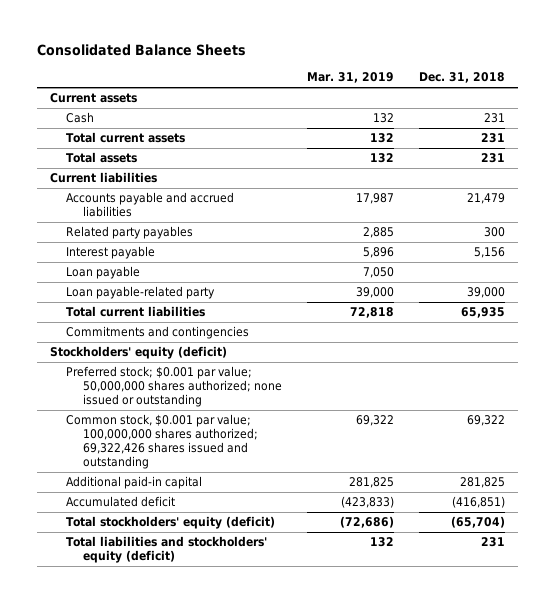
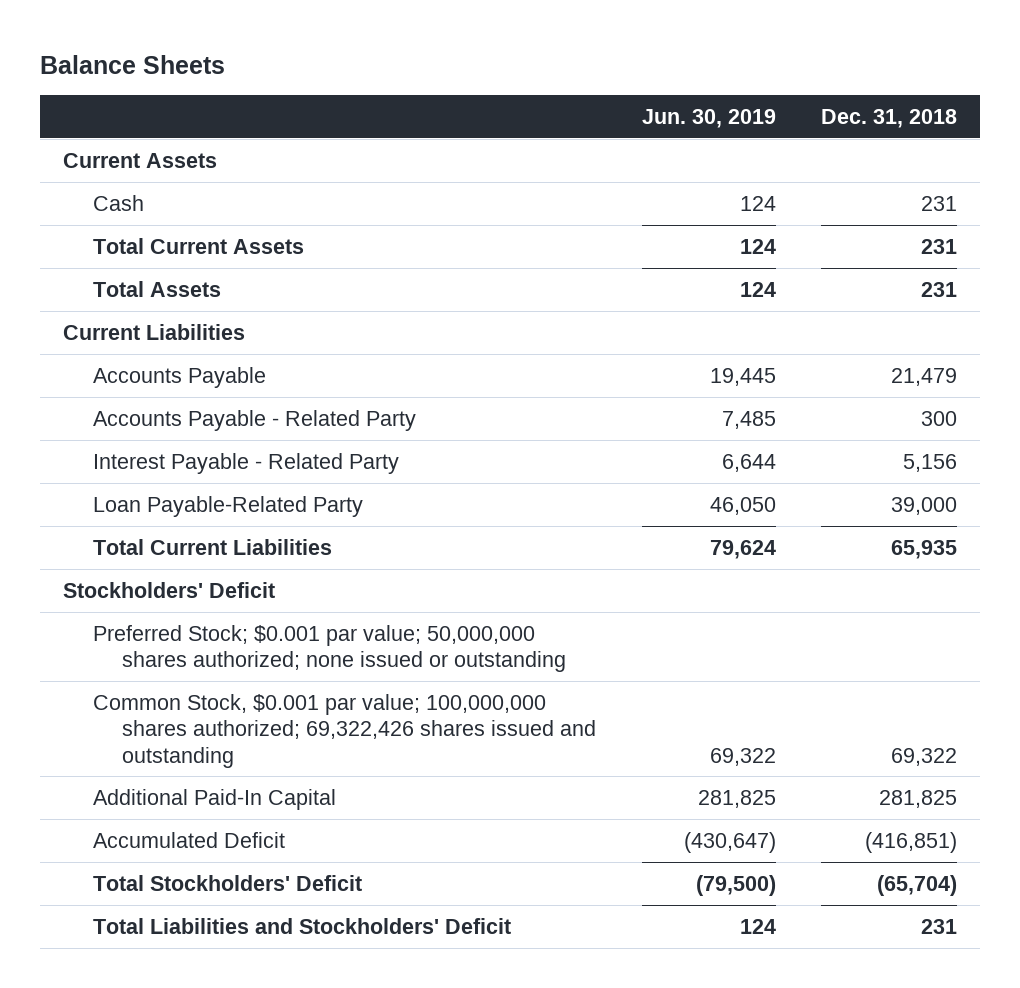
[37,44,247,57] Consolidated Balance Sheets -> [39,54,225,74] Balance Sheets
[306,72,394,84] Mar. 31, 2019 -> none
none -> [641,109,776,129] Jun. 30, 2019
[49,93,137,104] Current assets -> [62,152,217,168] Current Assets
[66,226,194,240] Related party payables -> none
[66,266,141,280] Loan payable -> none
[66,326,250,340] Commitments and contingencies -> none
[66,132,186,144] Total current assets -> [92,237,304,254] Total Current Assets
[66,152,138,164] Total assets -> [92,280,221,297] Total Assets
[49,172,157,184] Current liabilities -> [62,323,245,340] Current Liabilities
[66,192,235,218] Accounts payable and accrued liabilities -> [92,366,266,388] Accounts Payable
none -> [92,409,416,431] Accounts Payable - Related Party
[66,246,156,260] Interest payable -> [92,452,399,474] Interest Payable - Related Party
[66,286,216,300] Loan payable-related party -> [92,495,363,517] Loan Payable-Related Party
[66,306,206,318] Total current liabilities -> [92,538,332,555] Total Current Liabilities
[49,346,227,360] Stockholders' equity (deficit) -> [62,581,275,598] Stockholders' Deficit
[66,366,282,408] Preferred stock; $0.001 par value; 50,000,000 shares authorized; none issued or outstanding -> [92,624,567,673] Preferred Stock; $0.001 par value; 50,000,000 shares authorized; none issued or outstanding
[66,414,258,470] Common stock, $0.001 par value; 100,000,000 shares authorized; 69,322,426 shares issued and outstanding -> [92,693,597,768] Common Stock, $0.001 par value; 100,000,000 shares authorized; 69,322,426 shares issued and outstanding
[66,476,203,490] Additional paid-in capital -> [92,788,336,810] Additional Paid-In Capital
[66,496,176,508] Accumulated deficit -> [92,831,285,848] Accumulated Deficit
[66,516,276,530] Total stockholders' equity (deficit) -> [92,874,362,891] Total Stockholders' Deficit
[66,536,268,564] Total liabilities and stockholders' equity (deficit) -> [92,917,511,934] Total Liabilities and Stockholders' Deficit

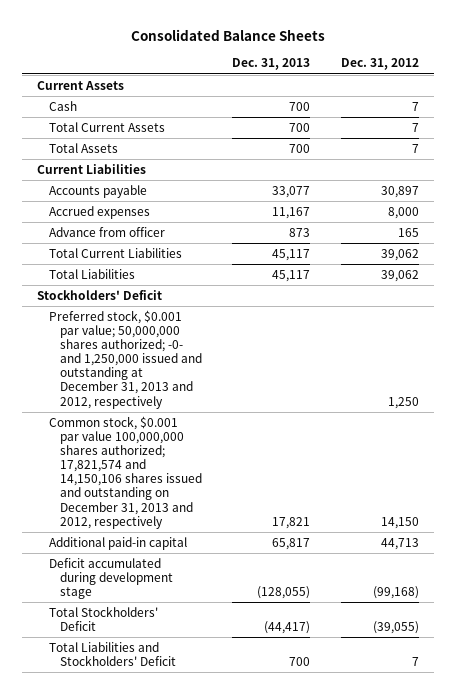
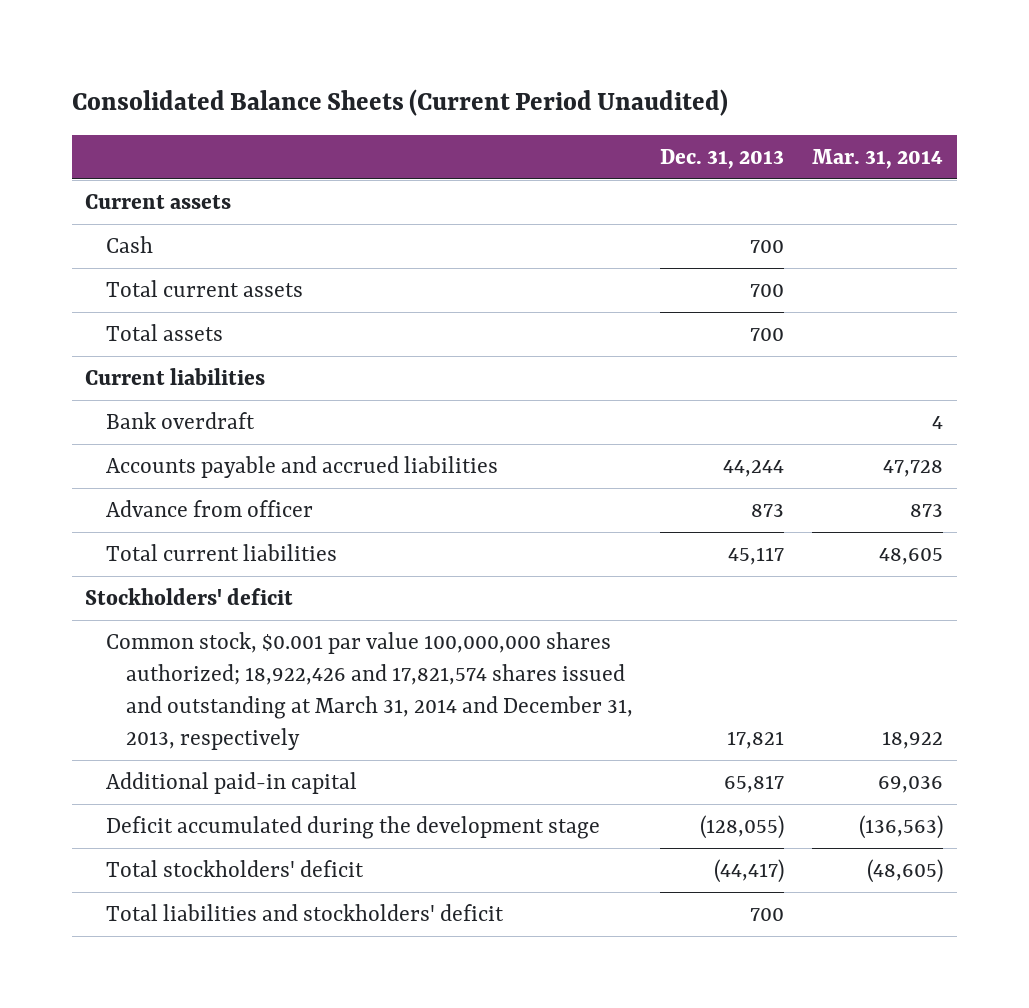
[130,28,325,41] Consolidated Balance Sheets -> [71,89,728,117] Consolidated Balance Sheets (Current Period Unaudited)
[340,58,419,71] Dec. 31, 2012 -> none
none -> [812,149,944,170] Mar. 31, 2014
[37,80,125,90] Current Assets -> [85,194,232,210] Current assets
[48,184,147,198] Accounts payable -> none
[48,205,150,219] Accrued expenses -> none
[48,121,165,132] Total Current Assets -> [105,280,303,298] Total current assets
[48,142,118,153] Total Assets -> [105,324,223,342] Total assets
[37,163,147,174] Current Liabilities -> [85,368,266,386] Current liabilities
none -> [105,412,255,430] Bank overdraft
none -> [105,456,498,479] Accounts payable and accrued liabilities
[48,268,135,279] Total Liabilities -> none
[48,309,203,409] Preferred stock, $0.001 par value; 50,000,000 shares authorized; -0- and 1,250,000 issued and outstanding at December 31, 2013 and 2012, respectively -> none
[48,247,182,258] Total Current Liabilities -> [105,544,337,562] Total current liabilities
[37,289,163,300] Stockholders' Deficit -> [85,588,294,606] Stockholders' deficit
[48,415,203,529] Common stock, $0.001 par value 100,000,000 shares authorized; 17,821,574 and 14,150,106 shares issued and outstanding on December 31, 2013 and 2012, respectively -> [105,632,633,751] Common stock, $0.001 par value 100,000,000 shares authorized; 18,922,426 and 17,821,574 shares issued and outstanding at March 31, 2014 and December 31, 2013, respectively
[48,557,174,600] Deficit accumulated during development stage -> [105,816,600,840] Deficit accumulated during the development stage
[48,605,158,632] Total Stockholders' Deficit -> [105,860,364,878] Total stockholders' deficit
[48,641,177,667] Total Liabilities and Stockholders' Deficit -> [105,904,504,922] Total liabilities and stockholders' deficit

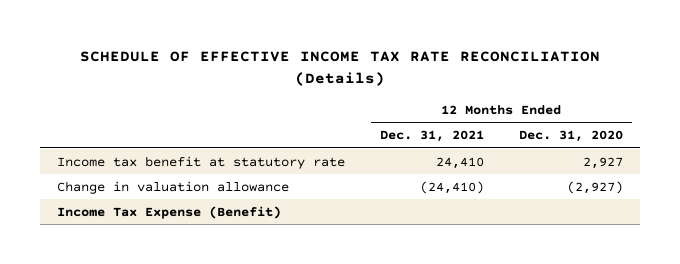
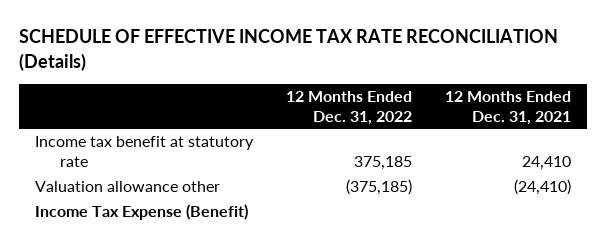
[518,130,623,143] Dec. 31, 2020 -> none
none -> [286,90,413,125] 12 Months Ended Dec. 31, 2022
[57,180,290,194] Change in valuation allowance -> [35,181,221,193] Valuation allowance other

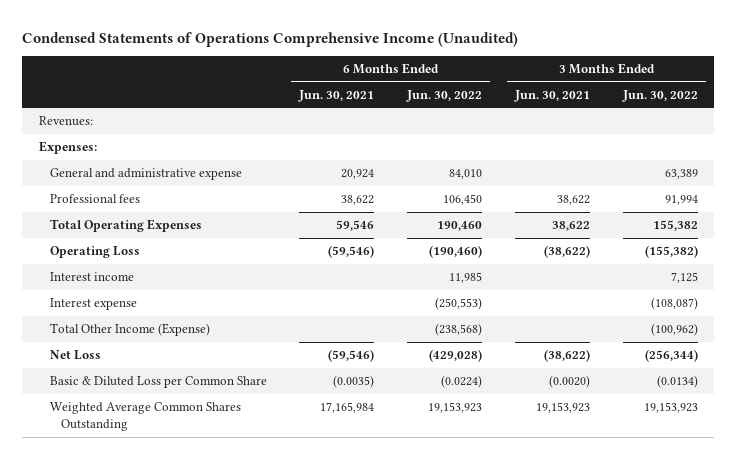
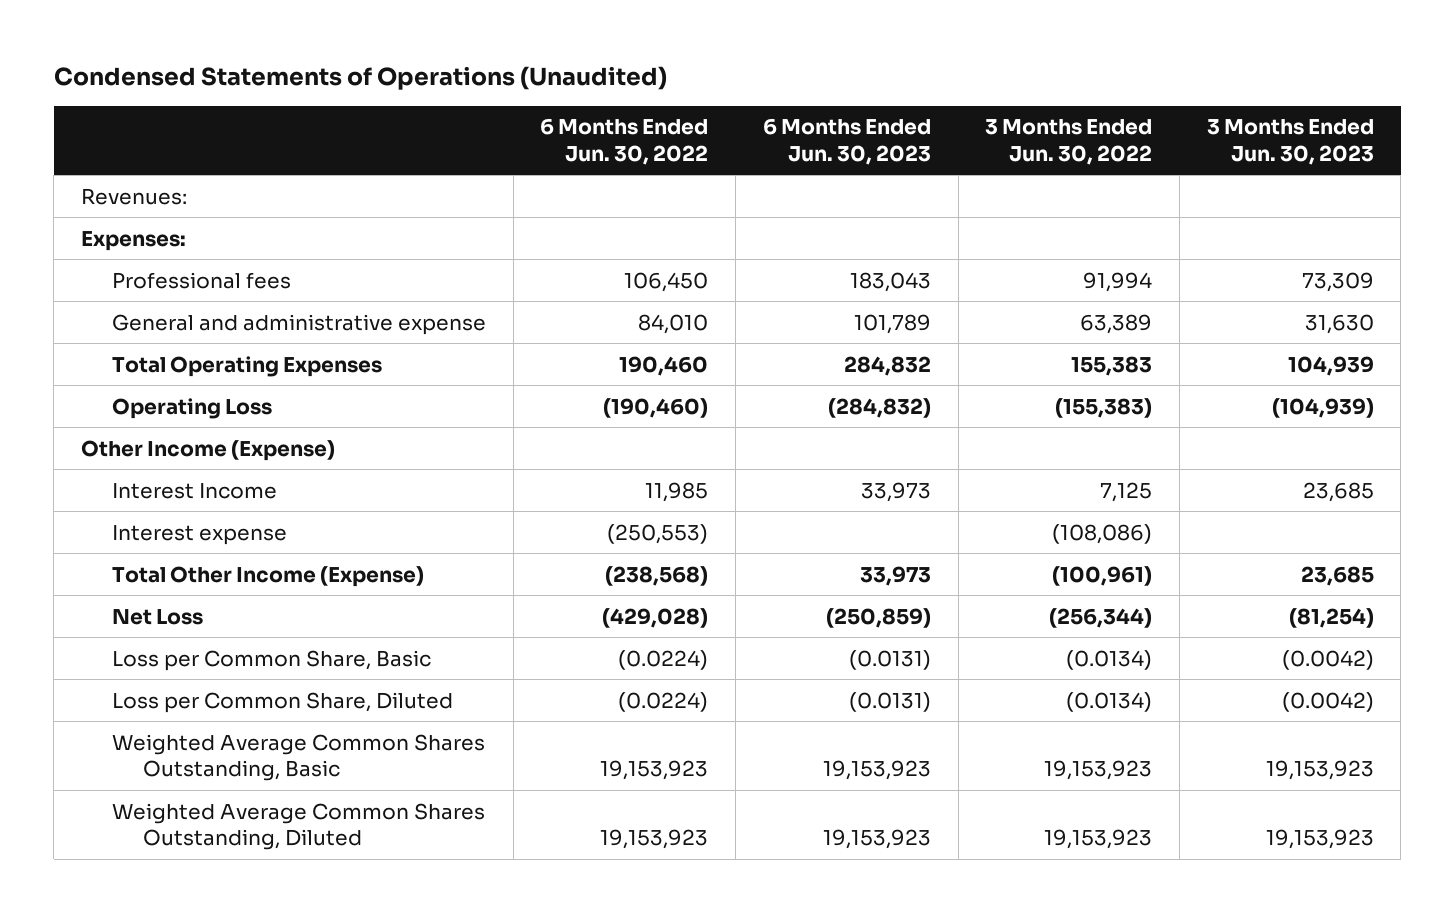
[22,31,519,47] Condensed Statements of Operations Comprehensive Income (Unaudited) -> [53,66,667,91] Condensed Statements of Operations (Unaudited)
[298,89,375,102] Jun. 30, 2021 -> none
[514,89,591,102] Jun. 30, 2021 -> none
none -> [762,118,931,165] 6 Months Ended Jun. 30, 2023
none -> [1206,119,1374,165] 3 Months Ended Jun. 30, 2023
[49,168,242,181] General and administrative expense -> [112,313,487,335] General and administrative expense
[652,220,698,232] 155,382 -> [1071,355,1153,376] 155,383
[644,245,698,259] (155,382) -> [1055,397,1153,418] (155,383)
none -> [80,439,335,461] Other Income (Expense)
[49,272,134,282] Interest income -> [112,482,278,499] Interest Income
[650,297,698,311] (108,087) -> [1052,523,1153,544] (108,086)
[650,323,698,337] (100,962) -> [1052,565,1153,586] (100,961)
[49,376,267,389] Basic & Diluted Loss per Common Share -> [112,649,432,671] Loss per Common Share, Basic
none -> [112,691,454,713] Loss per Common Share, Diluted
[49,402,241,432] Weighted Average Common Shares Outstanding -> [112,733,486,782] Weighted Average Common Shares Outstanding, Basic
none -> [112,802,486,851] Weighted Average Common Shares Outstanding, Diluted

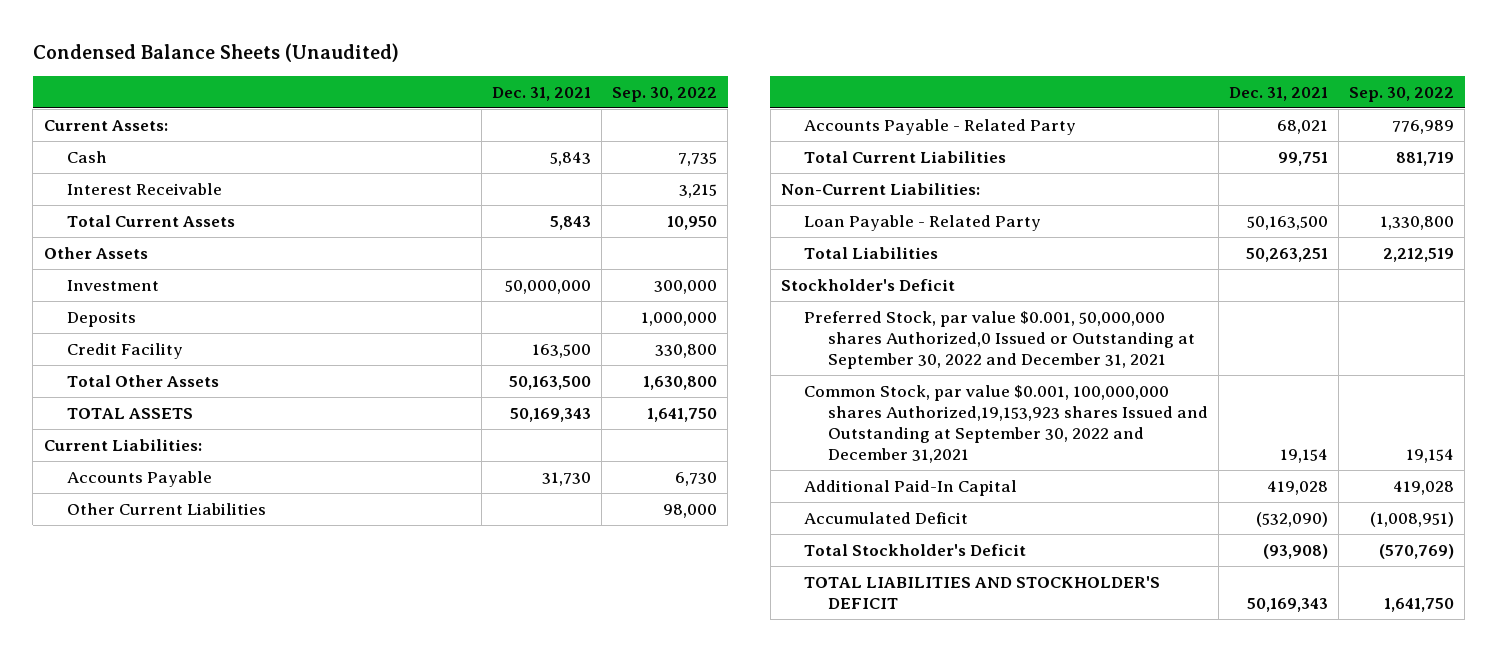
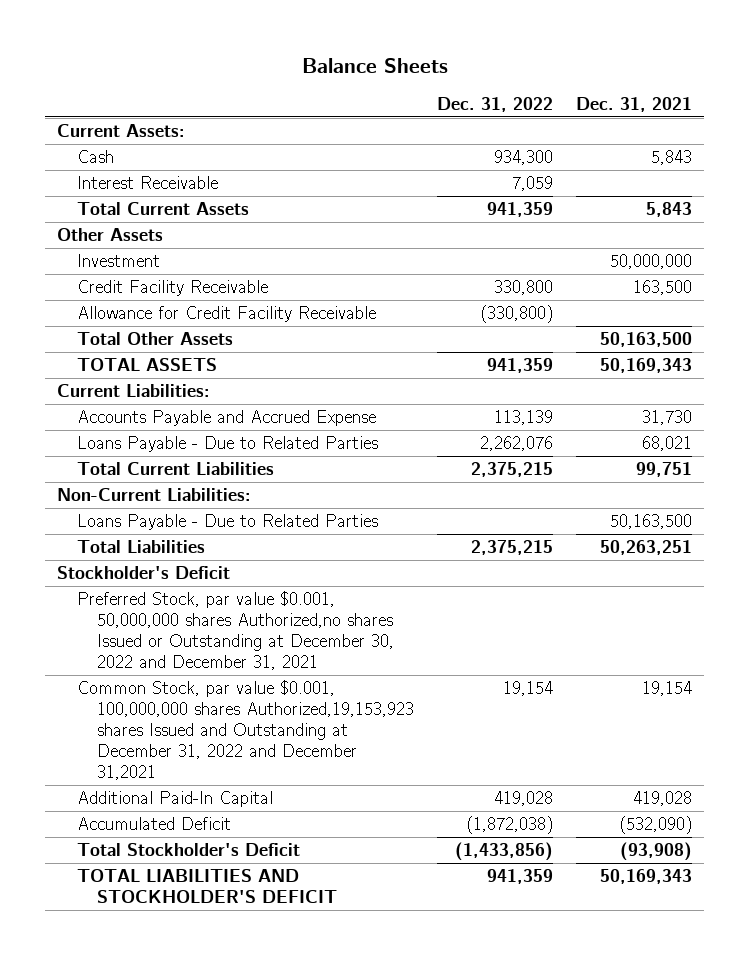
[32,43,399,63] Condensed Balance Sheets (Unaudited) -> [301,58,448,74] Balance Sheets
[612,86,718,102] Sep. 30, 2022 -> none
none -> [437,96,554,112] Dec. 31, 2022
[67,310,137,327] Deposits -> none
[67,342,184,359] Credit Facility -> [76,279,268,296] Credit Facility Receivable
none -> [76,305,376,322] Allowance for Credit Facility Receivable
[67,502,267,515] Other Current Liabilities -> none
[67,470,213,487] Accounts Payable -> [76,409,376,426] Accounts Payable and Accrued Expense
[804,118,1077,135] Accounts Payable - Related Party -> [76,435,378,452] Loans Payable - Due to Related Parties
[804,214,1042,231] Loan Payable - Related Party -> [76,513,378,530] Loans Payable - Due to Related Parties
[804,310,1195,369] Preferred Stock, par value $0.001, 50,000,000 shares Authorized,0 Issued or Outstanding at September 30, 2022 and December 31, 2021 -> [76,590,394,671] Preferred Stock, par value $0.001, 50,000,000 shares Authorized,no shares Issued or Outstanding at December 30, 2022 and December 31, 2021
[804,384,1208,463] Common Stock, par value $0.001, 100,000,000 shares Authorized,19,153,923 shares Issued and Outstanding at September 30, 2022 and December 31,2021 -> [76,679,414,781] Common Stock, par value $0.001, 100,000,000 shares Authorized,19,153,923 shares Issued and Outstanding at December 31, 2022 and December 31,2021

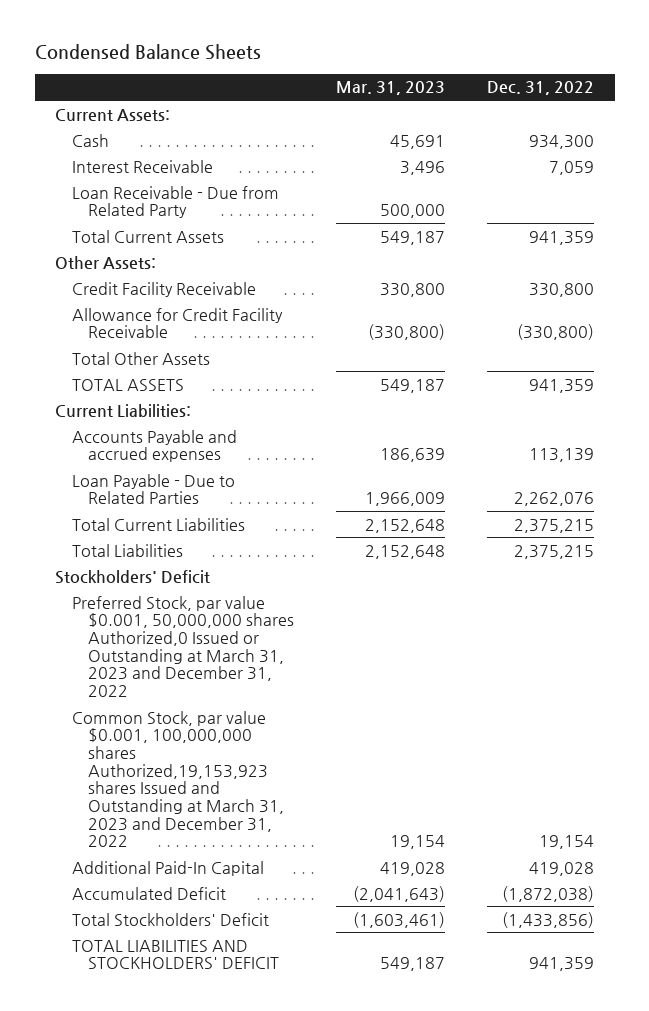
[301,58,448,74] Balance Sheets -> [34,44,261,61] Condensed Balance Sheets
[576,96,693,112] Dec. 31, 2021 -> none
none -> [335,81,445,96] Mar. 31, 2023
none -> [71,185,279,219] Loan Receivable - Due from Related Party
[76,253,160,267] Investment -> none
[56,227,163,241] Other Assets -> [55,255,157,269] Other Assets:
[76,409,376,426] Accounts Payable and Accrued Expense -> [71,429,237,463] Accounts Payable and accrued expenses
[76,435,378,452] Loans Payable - Due to Related Parties -> [71,473,235,505] Loan Payable - Due to Related Parties
[56,487,251,501] Non-Current Liabilities: -> none
[76,513,378,530] Loans Payable - Due to Related Parties -> none
[56,565,230,579] Stockholder's Deficit -> [55,569,211,584] Stockholders' Deficit
[76,590,394,671] Preferred Stock, par value $0.001, 50,000,000 shares Authorized,no shares Issued or Outstanding at December 30, 2022 and December 31, 2021 -> [71,595,294,697] Preferred Stock, par value $0.001, 50,000,000 shares Authorized,0 Issued or Outstanding at March 31, 2023 and December 31, 2022
[76,679,414,781] Common Stock, par value $0.001, 100,000,000 shares Authorized,19,153,923 shares Issued and Outstanding at December 31, 2022 and December 31,2021 -> [71,710,284,848] Common Stock, par value $0.001, 100,000,000 shares Authorized,19,153,923 shares Issued and Outstanding at March 31, 2023 and December 31, 2022
[76,842,300,856] Total Stockholder's Deficit -> [71,912,269,926] Total Stockholders' Deficit
[76,868,337,904] TOTAL LIABILITIES AND STOCKHOLDER'S DEFICIT -> [71,939,279,970] TOTAL LIABILITIES AND STOCKHOLDERS' DEFICIT

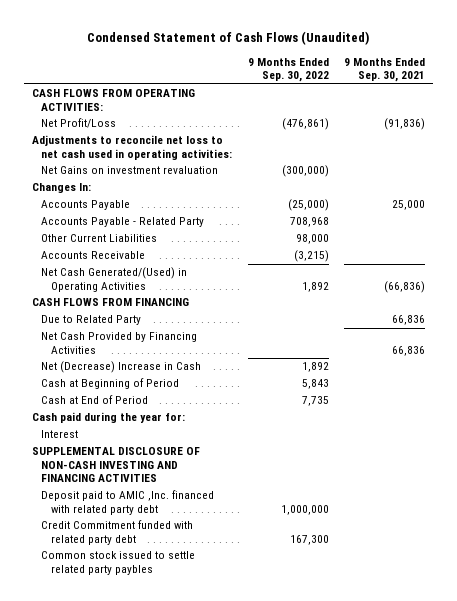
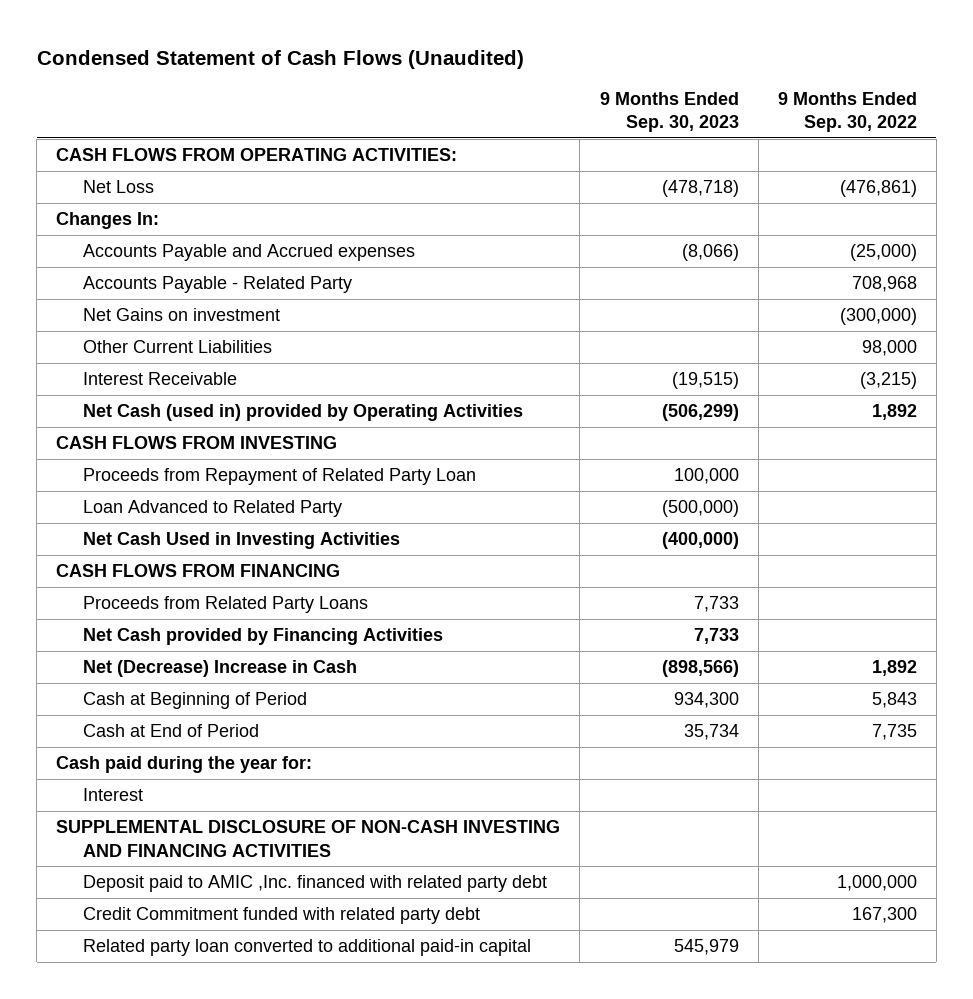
[344,57,426,83] 9 Months Ended Sep. 30, 2021 -> none
none -> [599,91,739,133] 9 Months Ended Sep. 30, 2023
[31,135,233,160] Adjustments to reconcile net loss to net cash used in operating activities: -> none
[41,166,219,175] Net Gains on investment revaluation -> none
[41,118,117,129] Net Profit/Loss -> [82,180,154,194] Net Loss
[41,200,131,211] Accounts Payable -> [82,244,415,262] Accounts Payable and Accrued expenses
none -> [82,308,280,322] Net Gains on investment
[41,251,146,260] Accounts Receivable -> [82,372,237,386] Interest Receivable
[41,267,188,292] Net Cash Generated/(Used) in Operating Activities -> [82,404,523,422] Net Cash (used in) provided by Operating Activities
none -> [56,436,338,450] CASH FLOWS FROM INVESTING
none -> [82,468,476,486] Proceeds from Repayment of Related Party Loan
none -> [82,500,342,518] Loan Advanced to Related Party
none -> [82,532,400,550] Net Cash Used in Investing Activities
[41,315,142,326] Due to Related Party -> [82,596,368,614] Proceeds from Related Party Loans
[41,332,198,354] Net Cash Provided by Financing Activities -> [82,628,443,646] Net Cash provided by Financing Activities
[41,551,196,575] Common stock issued to settle related party paybles -> none
none -> [82,939,531,957] Related party loan converted to additional paid-in capital

